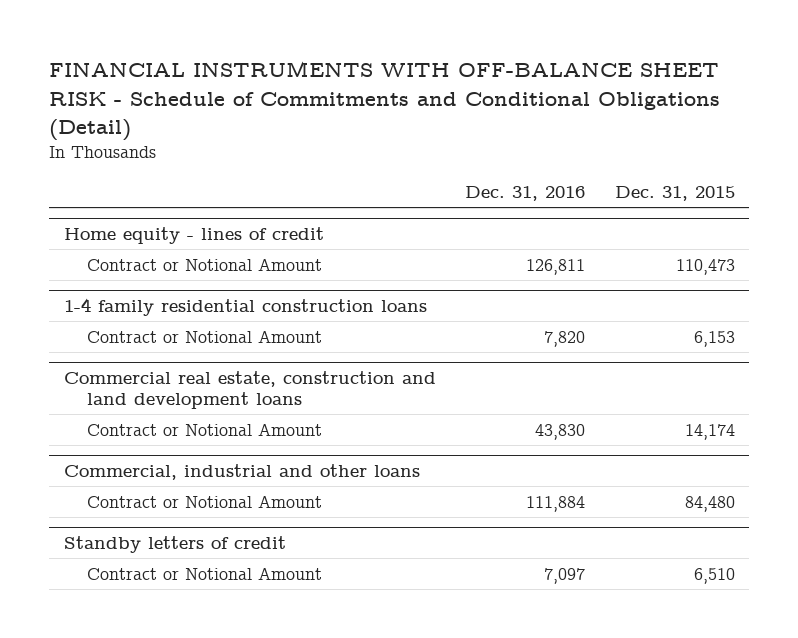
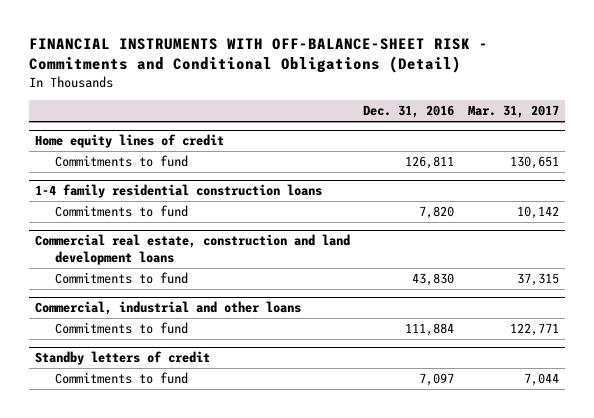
[49,61,721,141] FINANCIAL INSTRUMENTS WITH OFF-BALANCE SHEET RISK - Schedule of Commitments and Conditional Obligations (Detail) -> [28,37,488,74] FINANCIAL INSTRUMENTS WITH OFF-BALANCE-SHEET RISK - Commitments and Conditional Obligations (Detail)
[614,185,735,201] Dec. 31, 2015 -> none
none -> [467,105,559,119] Mar. 31, 2017
[63,227,324,245] Home equity - lines of credit -> [35,134,225,149] Home equity lines of credit
[86,257,322,271] Contract or Notional Amount -> [55,155,189,168] Commitments to fund
[86,329,322,343] Contract or Notional Amount -> [55,205,189,218] Commitments to fund
[86,422,322,436] Contract or Notional Amount -> [55,272,189,285] Commitments to fund
[86,494,322,508] Contract or Notional Amount -> [55,322,189,335] Commitments to fund
[86,566,322,580] Contract or Notional Amount -> [55,372,189,385] Commitments to fund

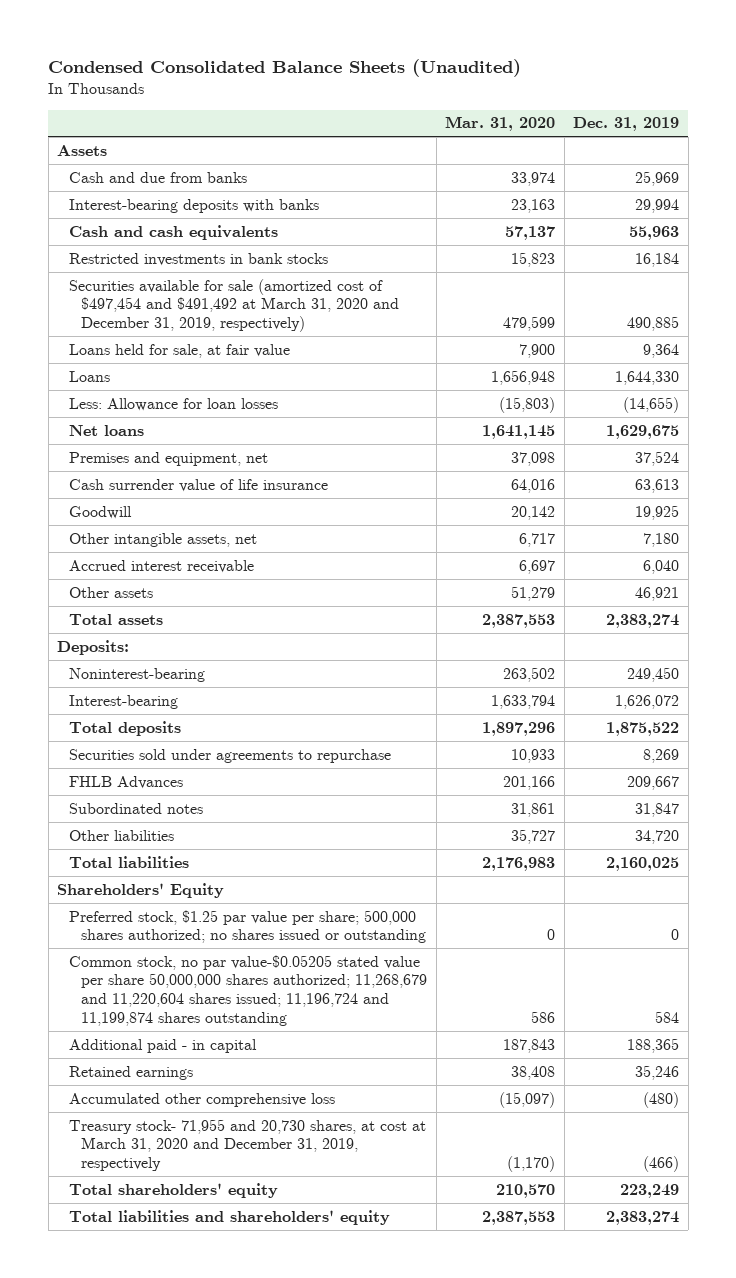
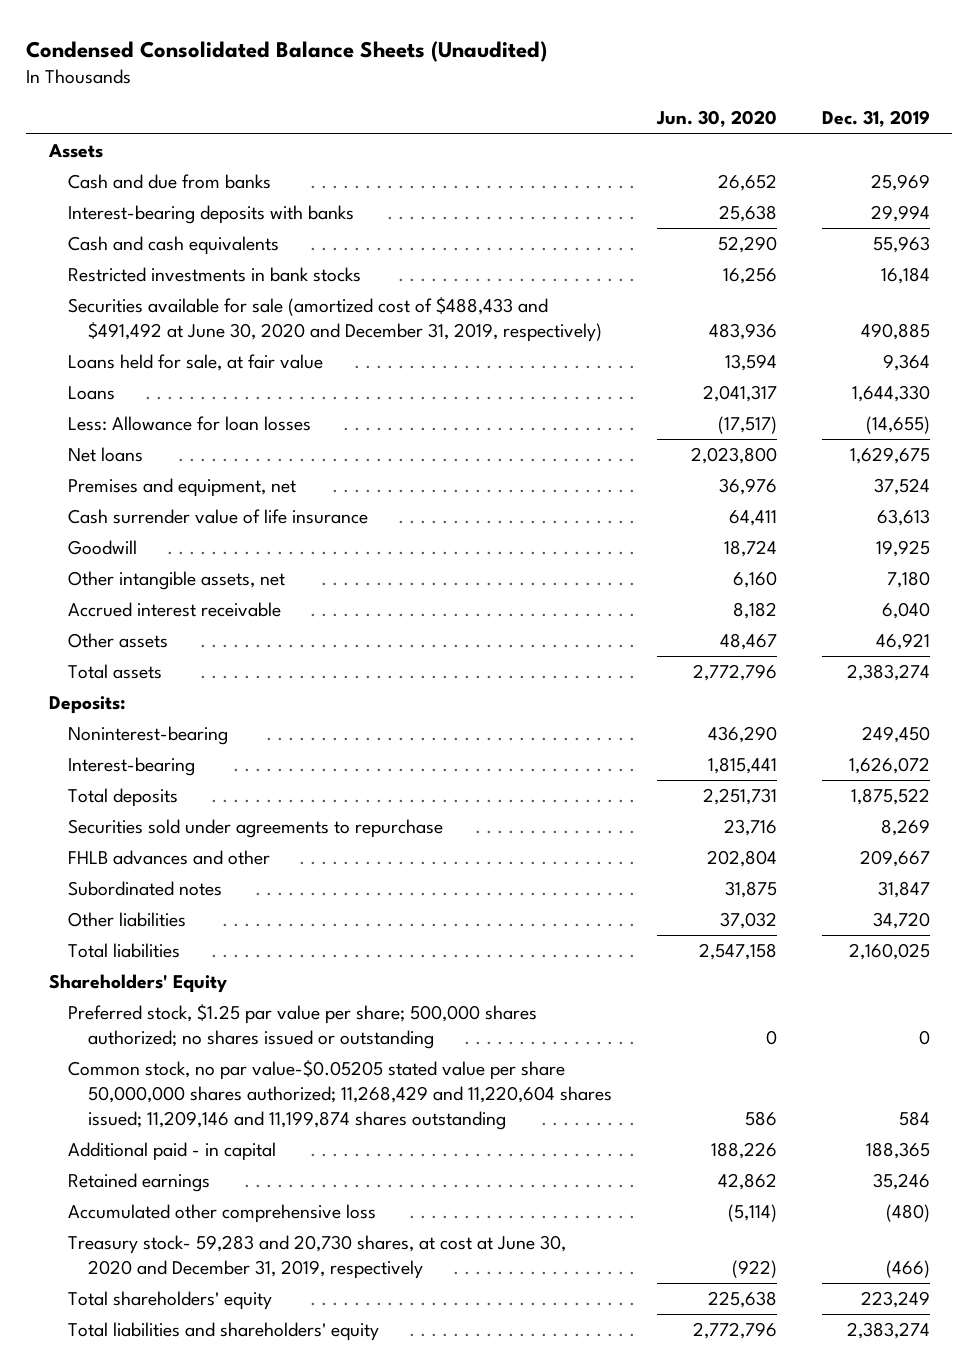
[445,116,556,132] Mar. 31, 2020 -> none
none -> [655,110,777,128] Jun. 30, 2020
[69,278,400,333] Securities available for sale (amortized cost of $497,454 and $491,492 at March 31, 2020 and December 31, 2019, respectively) -> [68,297,603,342] Securities available for sale (amortized cost of $488,433 and $491,492 at June 30, 2020 and December 31, 2019, respectively)
[69,775,184,789] FHLB Advances -> [68,850,271,866] FHLB advances and other
[69,954,428,1026] Common stock, no par value-$0.05205 stated value per share 50,000,000 shares authorized; 11,268,679 and 11,220,604 shares issued; 11,196,724 and 11,199,874 shares outstanding -> [68,1060,613,1130] Common stock, no par value-$0.05205 stated value per share 50,000,000 shares authorized; 11,268,429 and 11,220,604 shares issued; 11,209,146 and 11,199,874 shares outstanding
[69,1118,427,1172] Treasury stock- 71,955 and 20,730 shares, at cost at March 31, 2020 and December 31, 2019, respectively -> [68,1235,567,1279] Treasury stock- 59,283 and 20,730 shares, at cost at June 30, 2020 and December 31, 2019, respectively

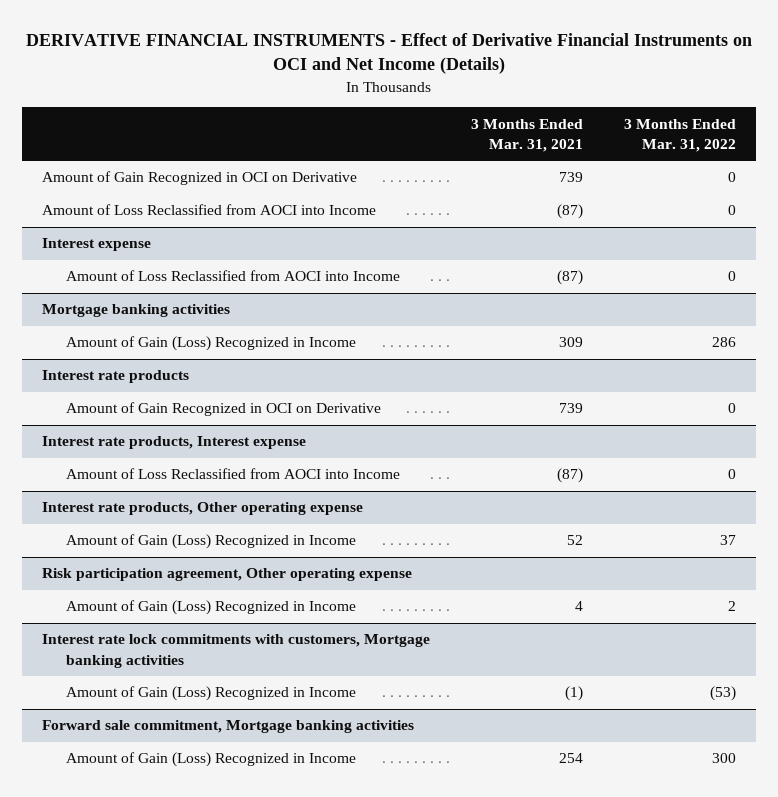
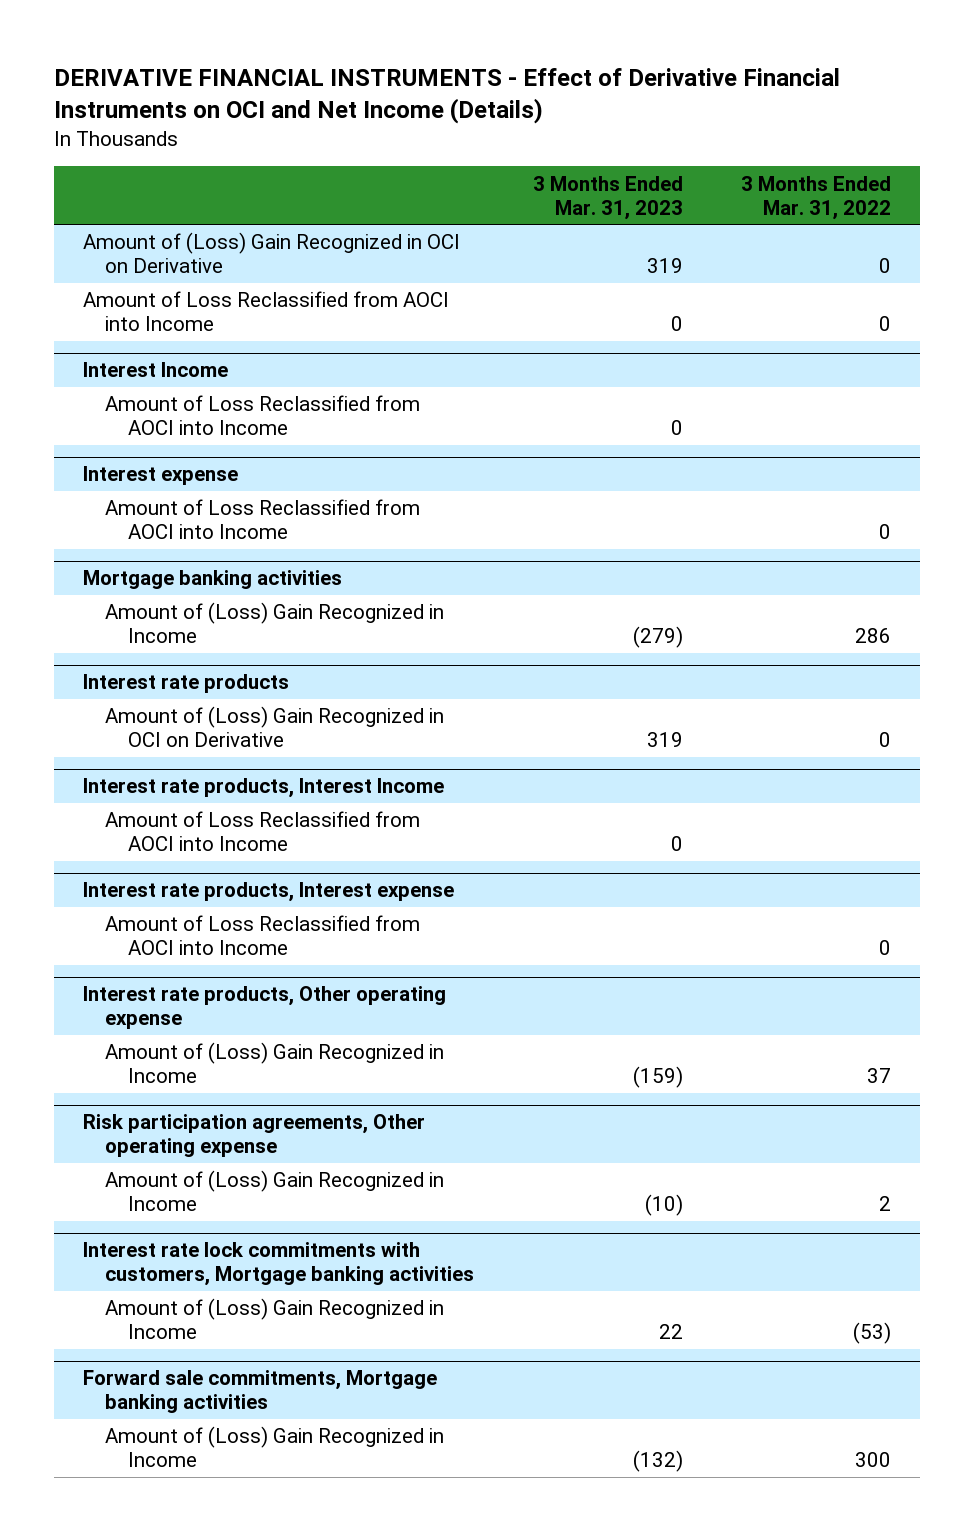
[470,118,583,153] 3 Months Ended Mar. 31, 2021 -> none
none -> [532,175,683,220] 3 Months Ended Mar. 31, 2023
[41,171,357,186] Amount of Gain Recognized in OCI on Derivative -> [82,232,460,274] Amount of (Loss) Gain Recognized in OCI on Derivative
none -> [82,362,228,378] Interest Income
none -> [105,395,421,436] Amount of Loss Reclassified from AOCI into Income
[65,336,356,352] Amount of Gain (Loss) Recognized in Income -> [105,602,445,644] Amount of (Loss) Gain Recognized in Income
[65,402,381,417] Amount of Gain Recognized in OCI on Derivative -> [105,706,445,748] Amount of (Loss) Gain Recognized in OCI on Derivative
none -> [82,778,444,799] Interest rate products, Interest Income
none -> [105,811,421,852] Amount of Loss Reclassified from AOCI into Income
[65,534,356,550] Amount of Gain (Loss) Recognized in Income -> [105,1042,445,1084] Amount of (Loss) Gain Recognized in Income
[41,568,412,582] Risk participation agreement, Other operating expense -> [82,1114,425,1158] Risk participation agreements, Other operating expense
[65,600,356,616] Amount of Gain (Loss) Recognized in Income -> [105,1170,445,1212] Amount of (Loss) Gain Recognized in Income
[65,686,356,702] Amount of Gain (Loss) Recognized in Income -> [105,1298,445,1340] Amount of (Loss) Gain Recognized in Income
[41,720,414,734] Forward sale commitment, Mortgage banking activities -> [82,1370,437,1414] Forward sale commitments, Mortgage banking activities
[65,752,356,768] Amount of Gain (Loss) Recognized in Income -> [105,1426,445,1468] Amount of (Loss) Gain Recognized in Income

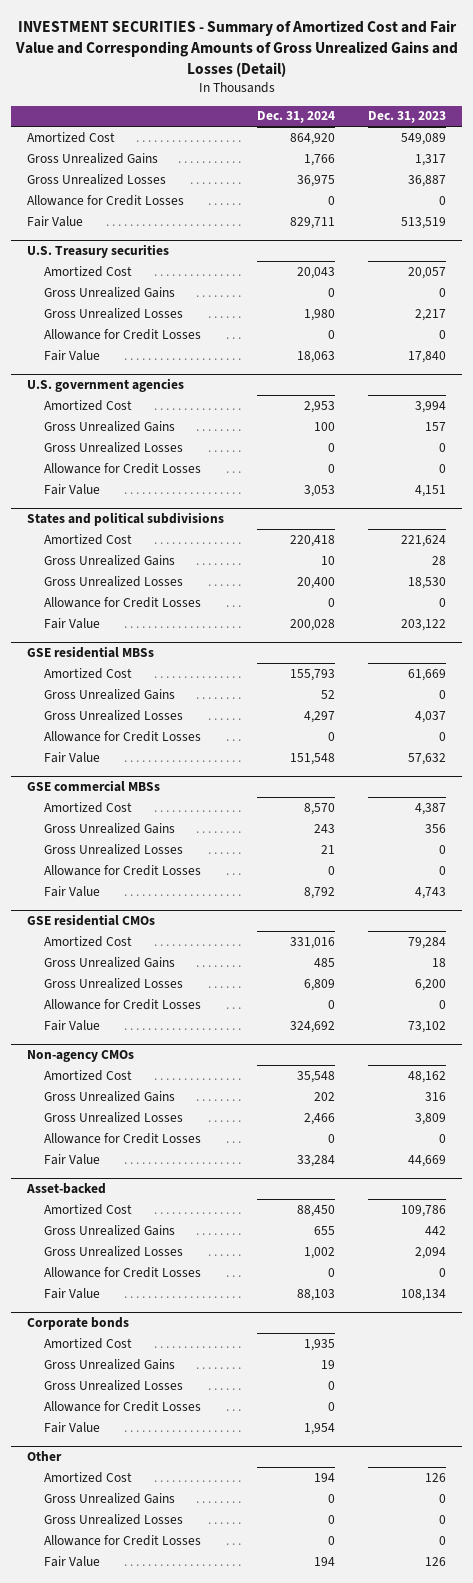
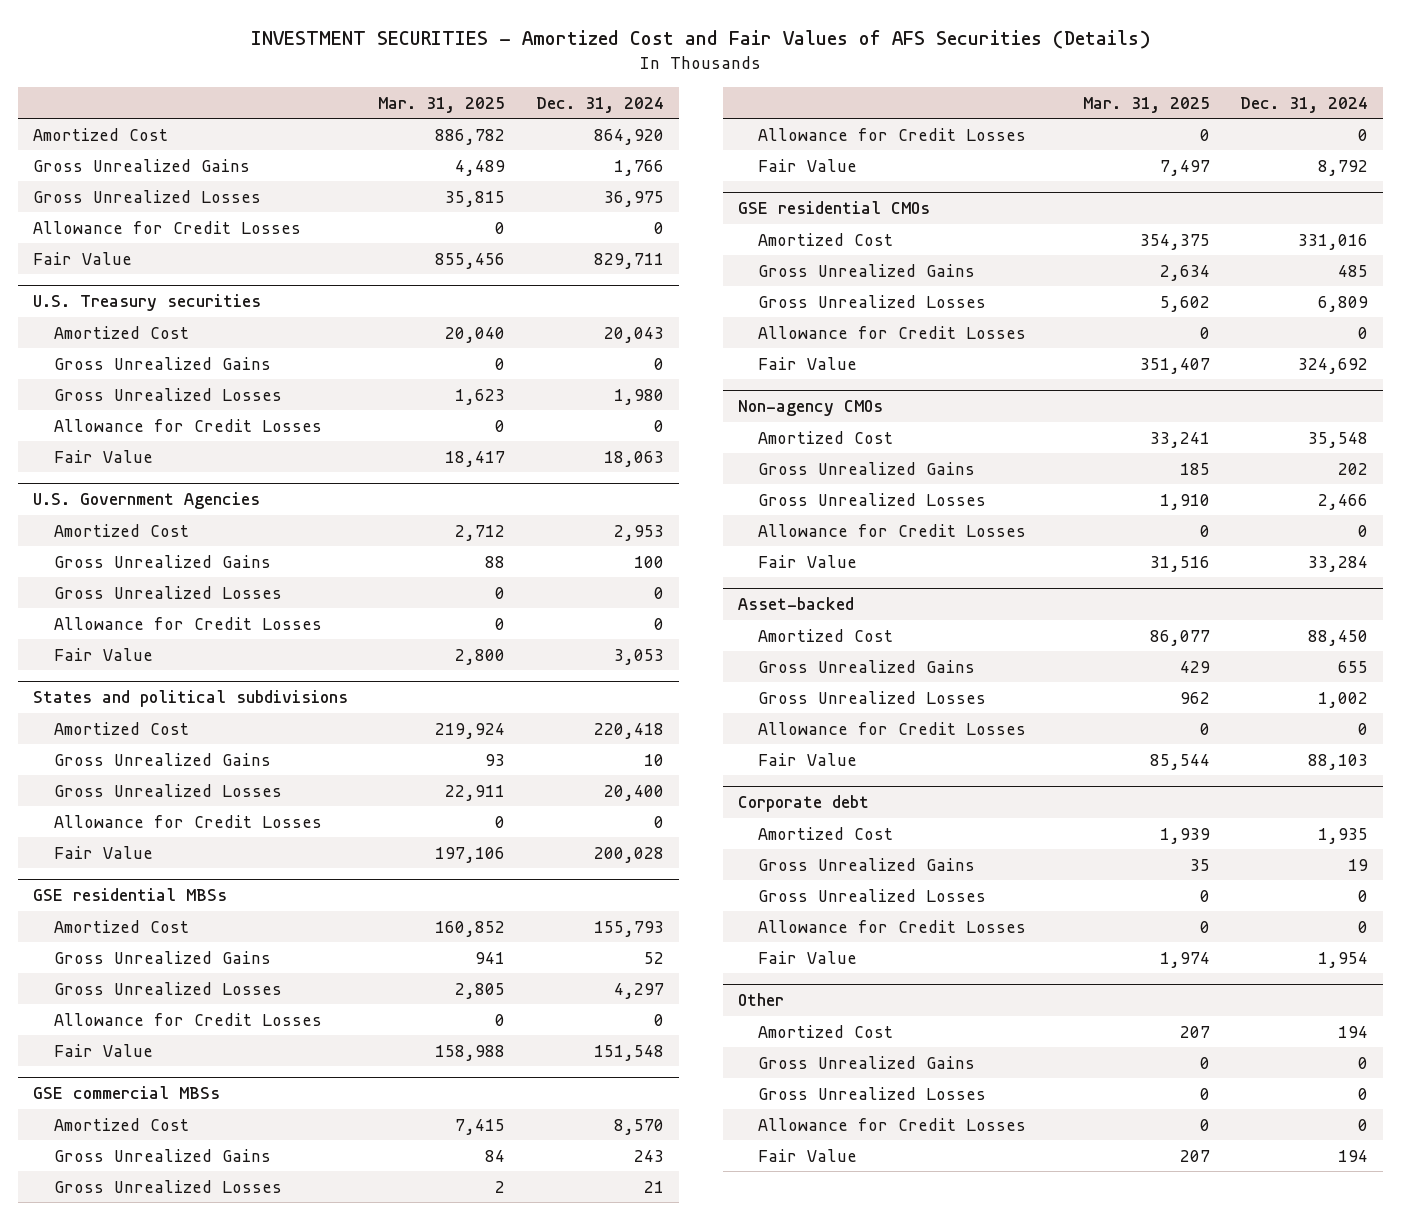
[14,19,458,77] INVESTMENT SECURITIES - Summary of Amortized Cost and Fair Value and Corresponding Amounts of Gross Unrealized Gains and Losses (Detail) -> [250,30,1151,50] INVESTMENT SECURITIES - Amortized Cost and Fair Values of AFS Securities (Details)
[367,111,446,124] Dec. 31, 2023 -> none
none -> [378,96,506,113] Mar. 31, 2025
[27,377,185,392] U.S. government agencies -> [33,492,261,510] U.S. Government Agencies
[27,1316,130,1330] Corporate bonds -> [737,795,869,813] Corporate debt

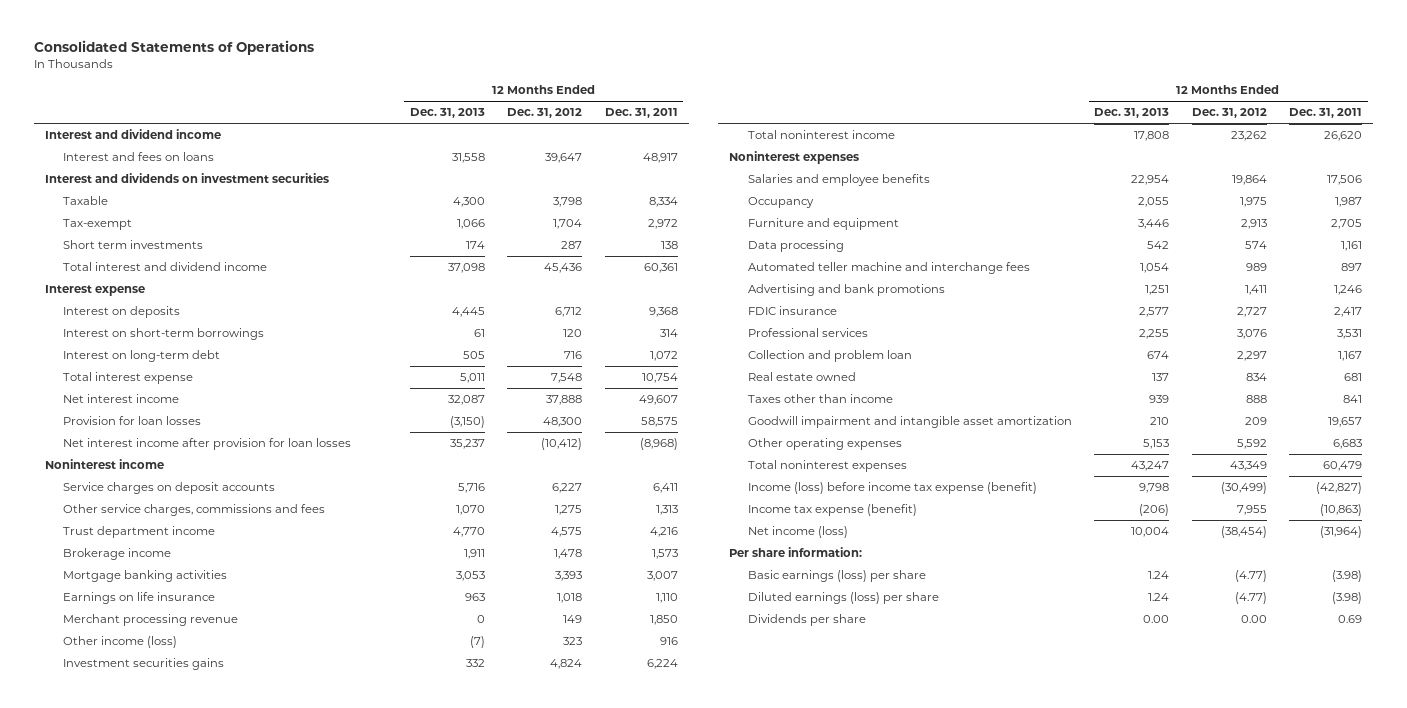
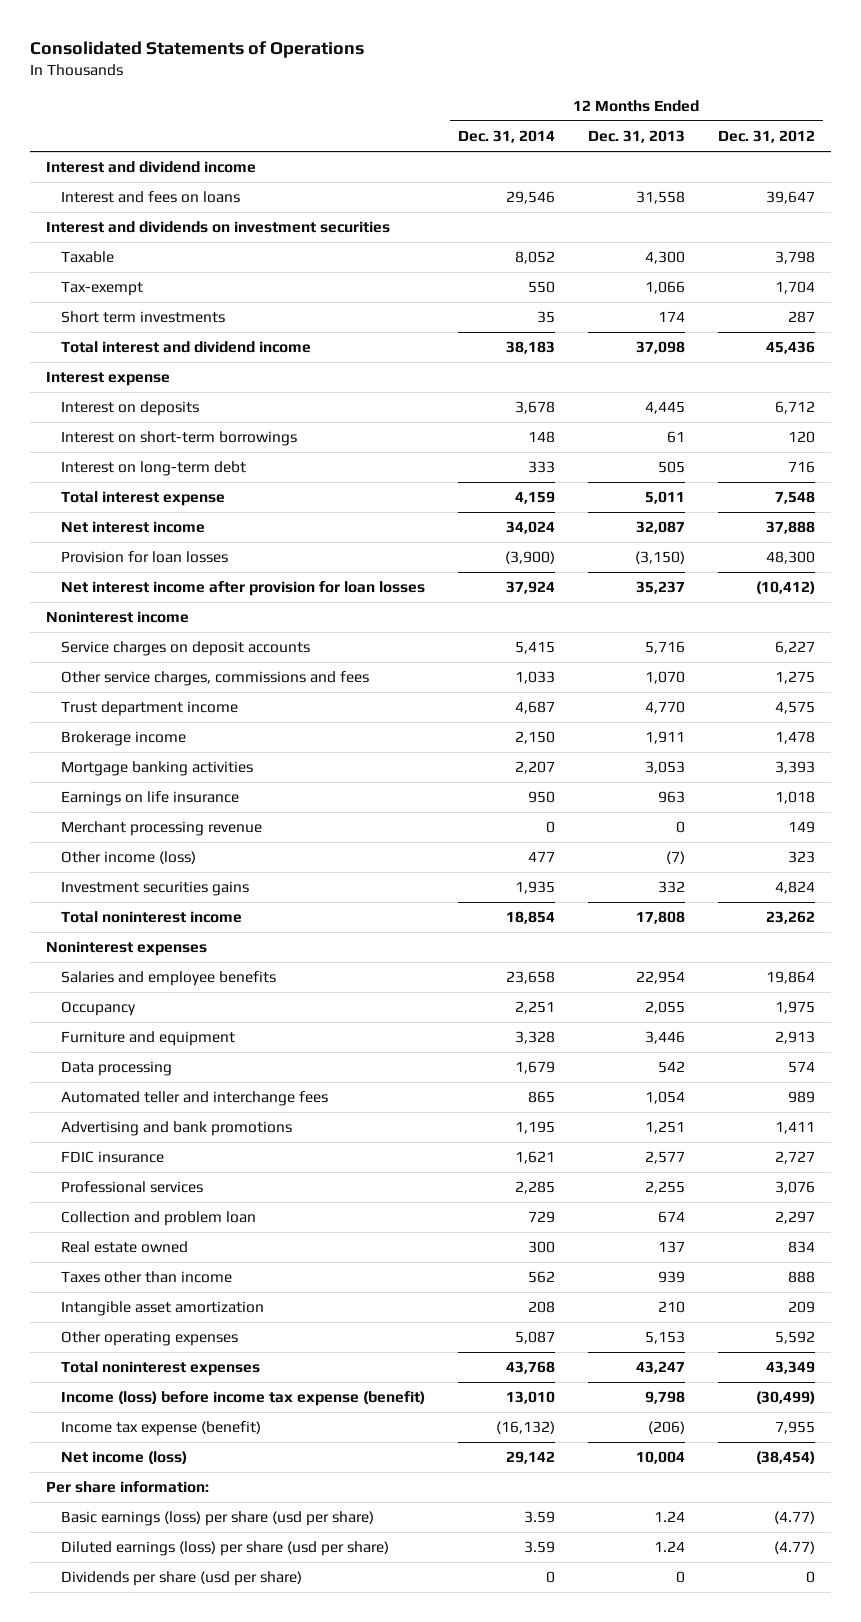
[604,108,678,119] Dec. 31, 2011 -> none
none -> [457,129,555,143] Dec. 31, 2014
[747,262,1030,275] Automated teller machine and interchange fees -> [60,1091,328,1107] Automated teller and interchange fees
[747,416,1072,429] Goodwill impairment and intangible asset amortization -> [60,1301,264,1317] Intangible asset amortization
[747,570,926,583] Basic earnings (loss) per share -> [60,1511,374,1527] Basic earnings (loss) per share (usd per share)
[747,592,939,605] Diluted earnings (loss) per share -> [60,1541,389,1557] Diluted earnings (loss) per share (usd per share)
[747,614,866,627] Dividends per share -> [60,1571,302,1587] Dividends per share (usd per share)
[1143,615,1170,624] 0.00 -> [675,1571,685,1584] 0
[1240,615,1267,624] 0.00 -> [805,1571,815,1584] 0

